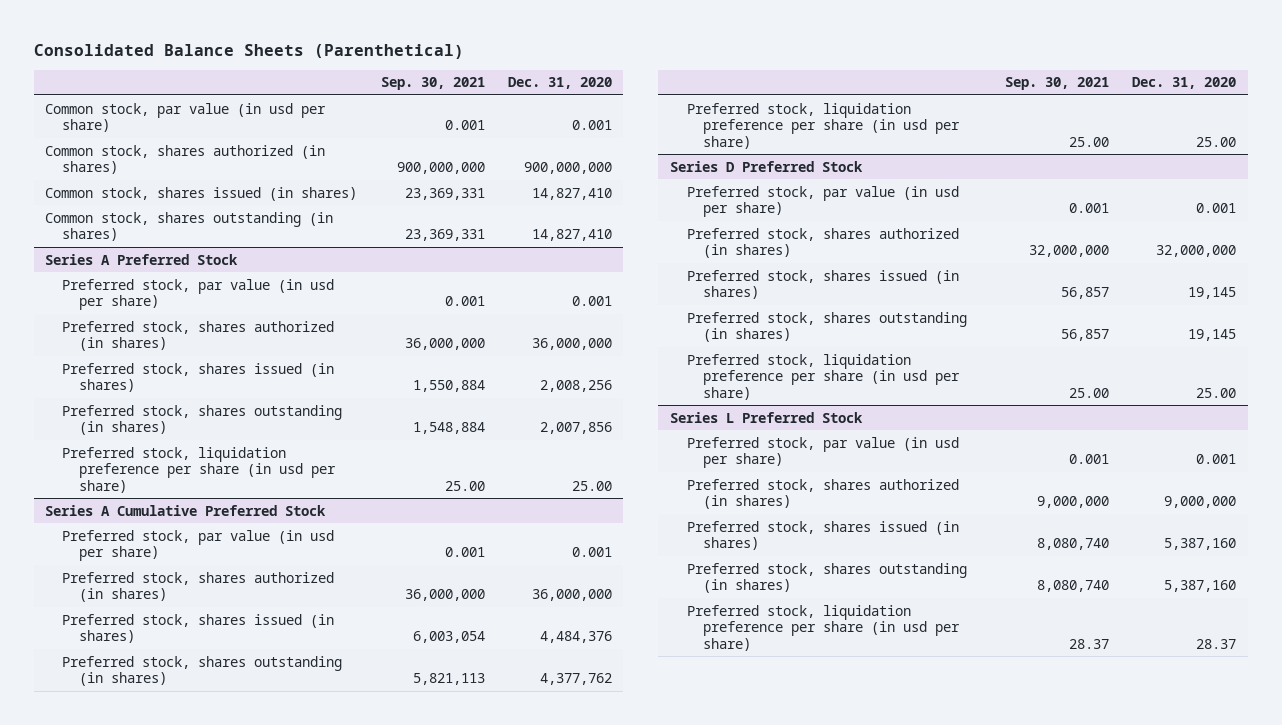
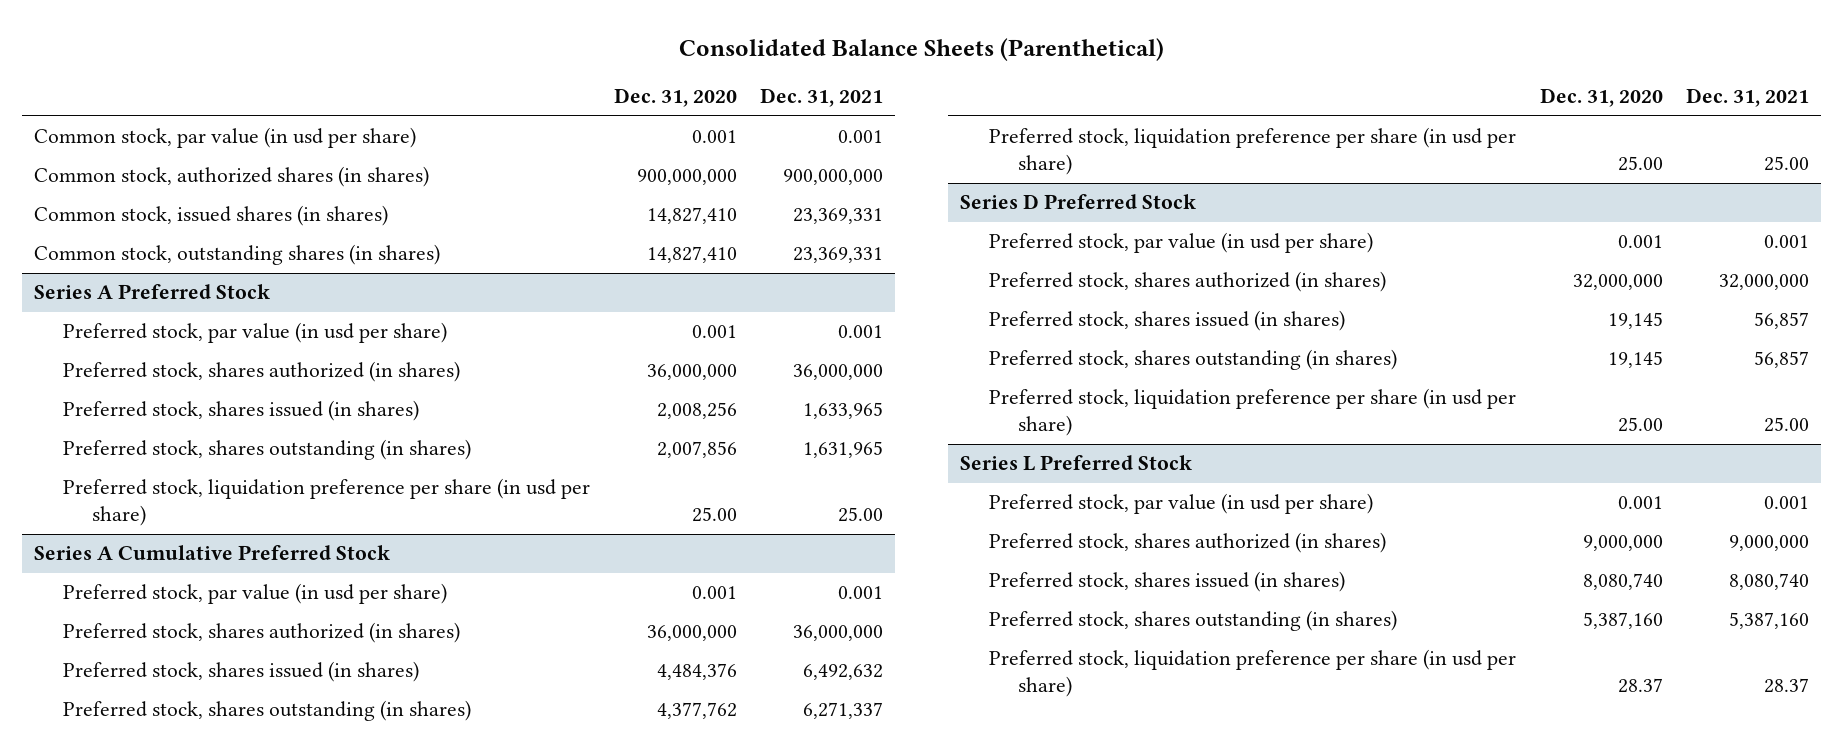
[380,77,485,91] Sep. 30, 2021 -> none
none -> [760,88,884,108] Dec. 31, 2021
[45,144,326,175] Common stock, shares authorized (in shares) -> [34,166,430,188] Common stock, authorized shares (in shares)
[45,186,358,201] Common stock, shares issued (in shares) -> [34,205,389,227] Common stock, issued shares (in shares)
[45,211,334,242] Common stock, shares outstanding (in shares) -> [34,244,441,266] Common stock, outstanding shares (in shares)
[1164,538,1237,551] 5,387,160 -> [1582,573,1663,591] 8,080,740

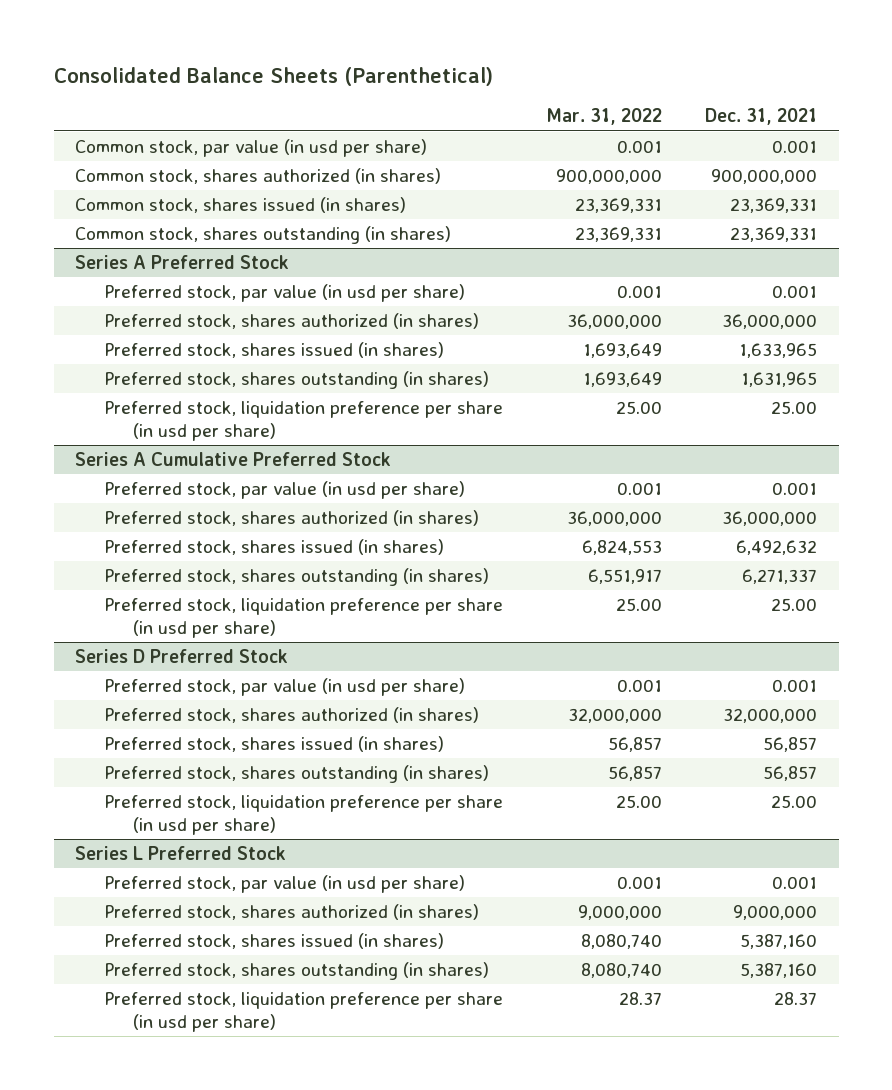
[613,88,737,108] Dec. 31, 2020 -> none
none -> [546,108,663,126] Mar. 31, 2022
[34,166,430,188] Common stock, authorized shares (in shares) -> [75,167,442,184] Common stock, shares authorized (in shares)
[34,205,389,227] Common stock, issued shares (in shares) -> [75,196,407,213] Common stock, shares issued (in shares)
[34,244,441,266] Common stock, outstanding shares (in shares) -> [75,225,452,244] Common stock, shares outstanding (in shares)
[1729,573,1810,591] 8,080,740 -> [740,933,818,949] 5,387,160

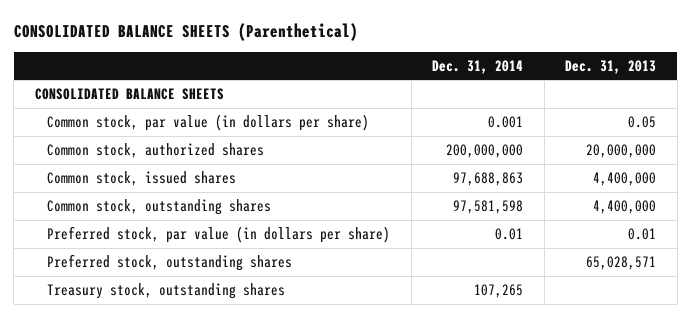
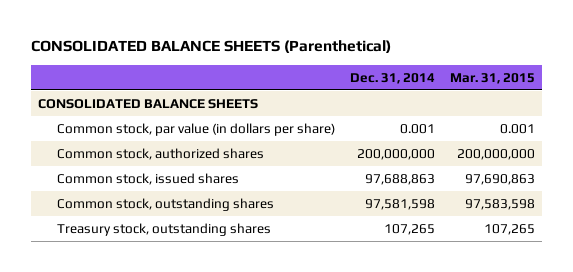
[565,59,657,74] Dec. 31, 2013 -> none
none -> [449,72,535,84] Mar. 31, 2015
[46,225,390,243] Preferred stock, par value (in dollars per share) -> none
[46,253,292,271] Preferred stock, outstanding shares -> none

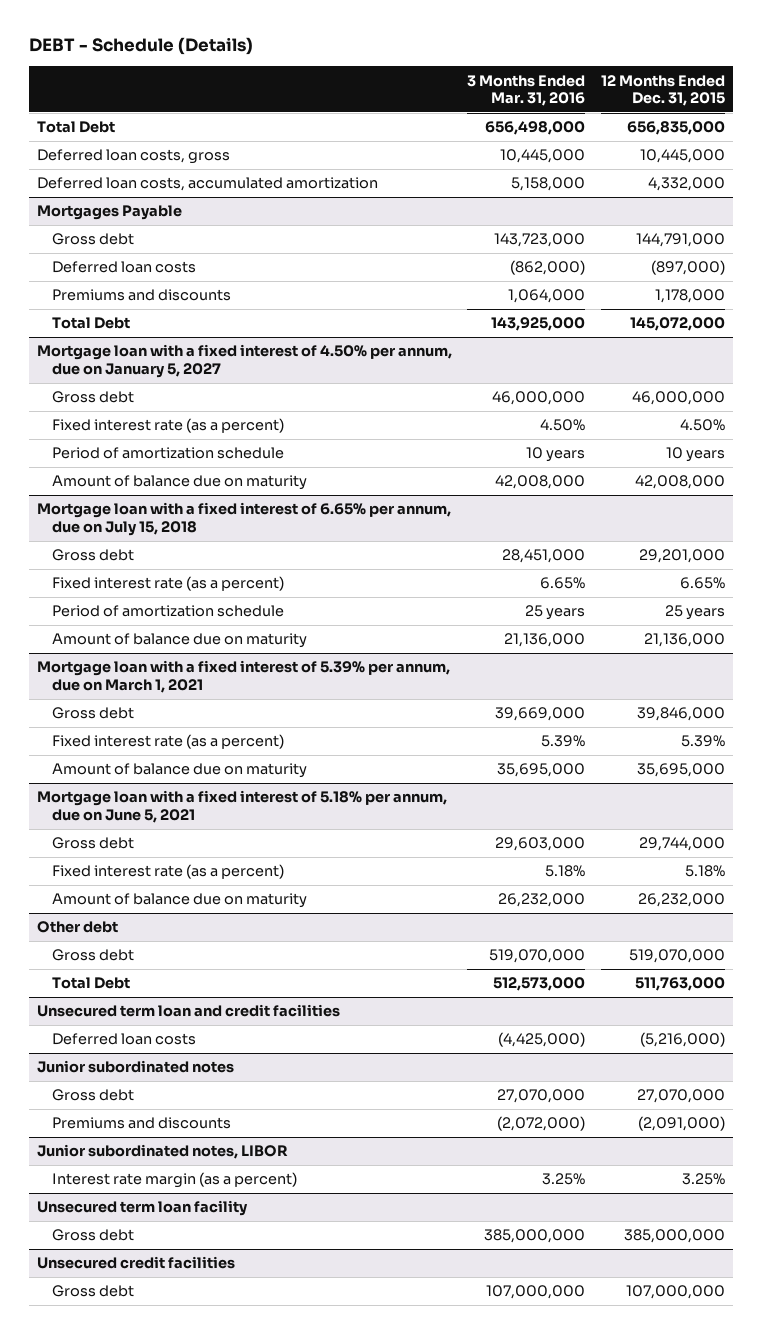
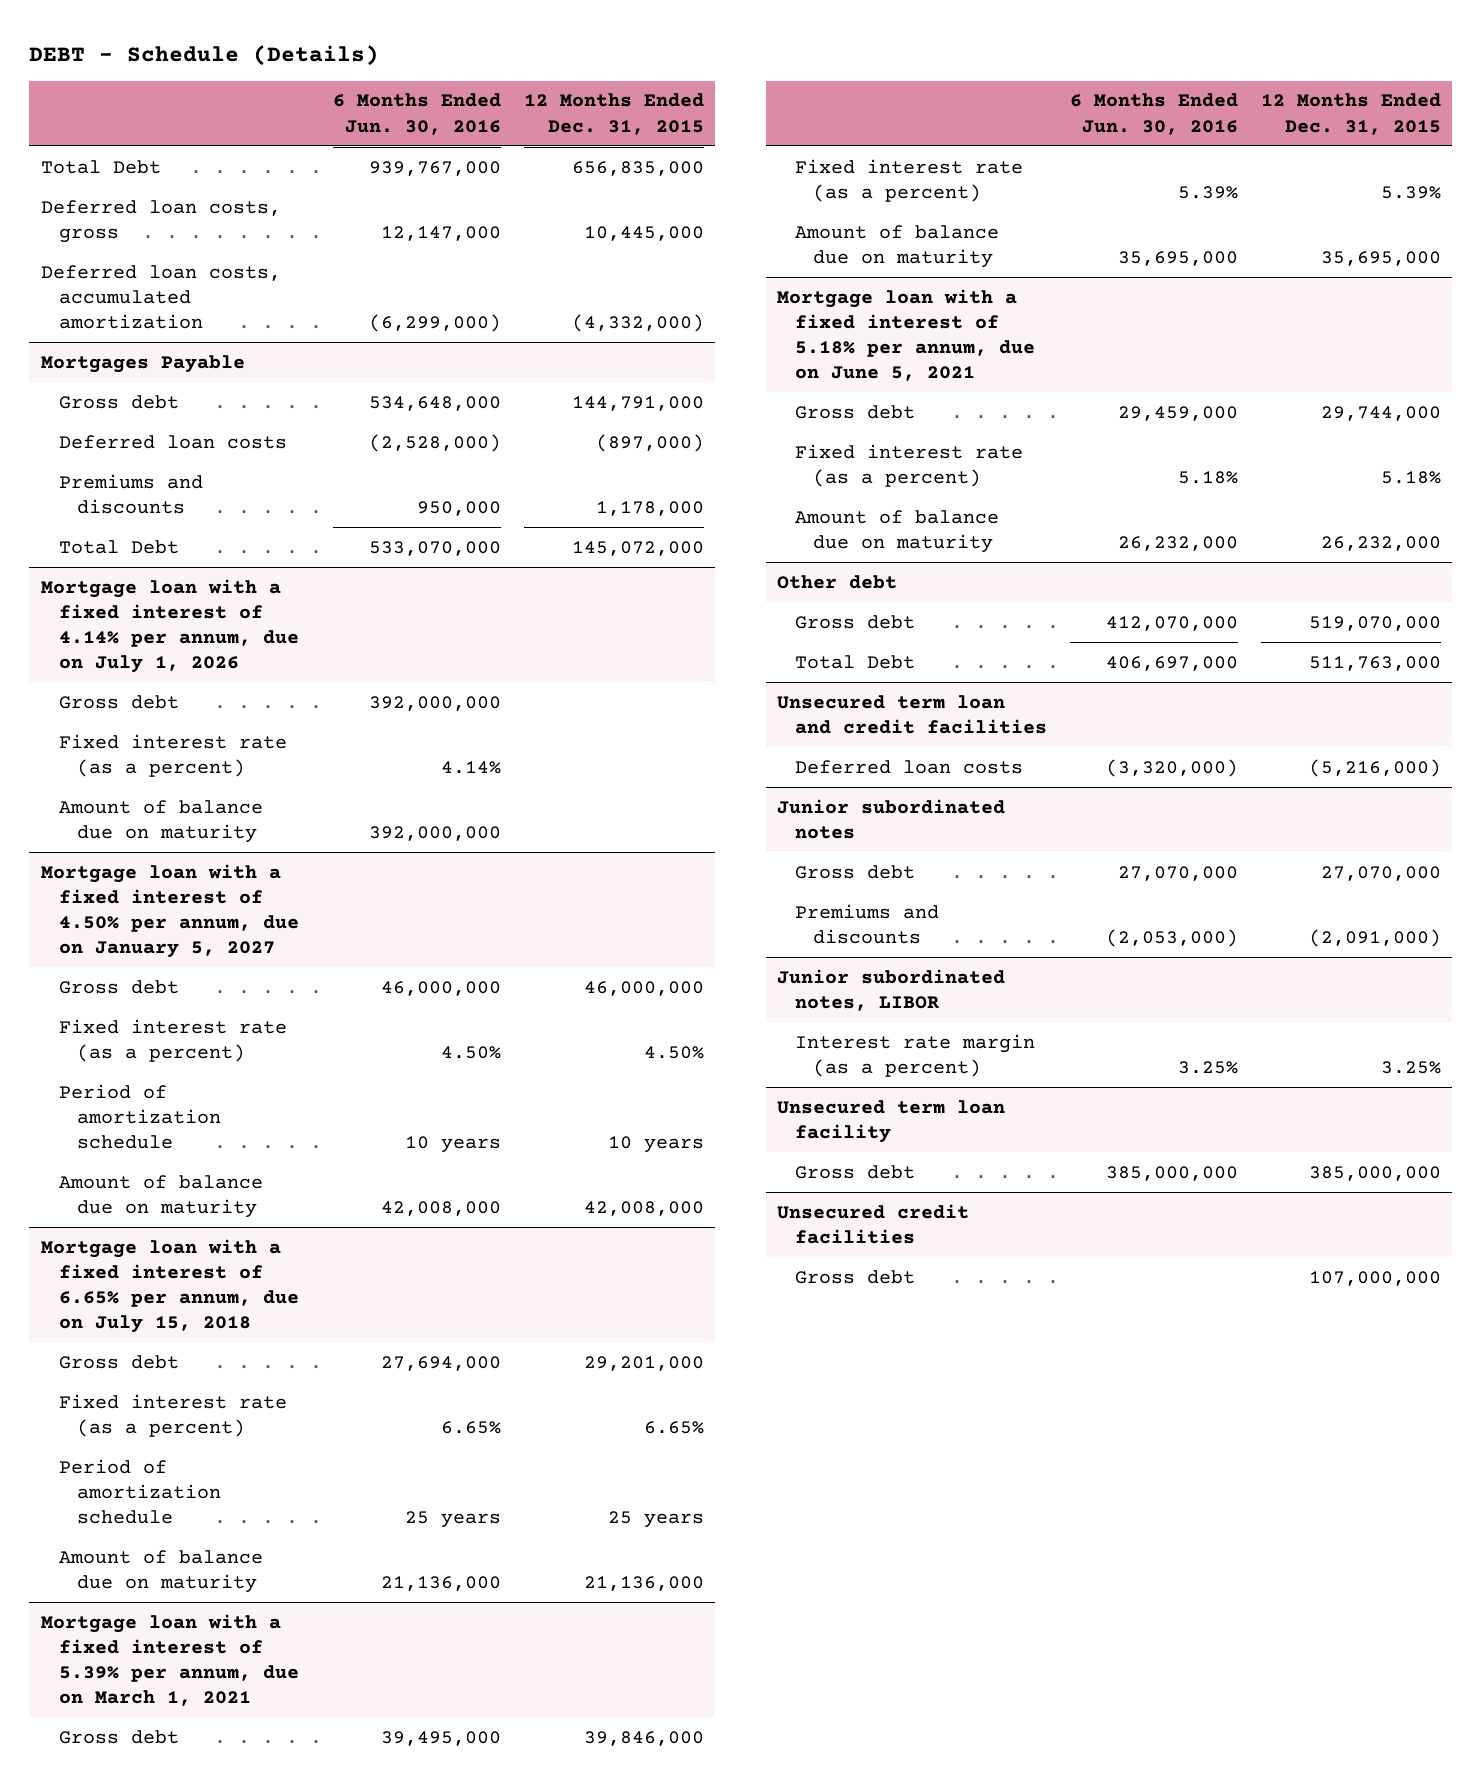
[467,74,586,107] 3 Months Ended Mar. 31, 2016 -> none
none -> [333,93,502,135] 6 Months Ended Jun. 30, 2016
[647,177,725,192] 4,332,000 -> [572,314,705,333] (4,332,000)
none -> [40,578,299,674] Mortgage loan with a fixed interest of 4.14% per annum, due on July 1, 2026
none -> [58,694,179,709] Gross debt
none -> [58,733,287,777] Fixed interest rate (as a percent)
none -> [58,799,263,843] Amount of balance due on maturity

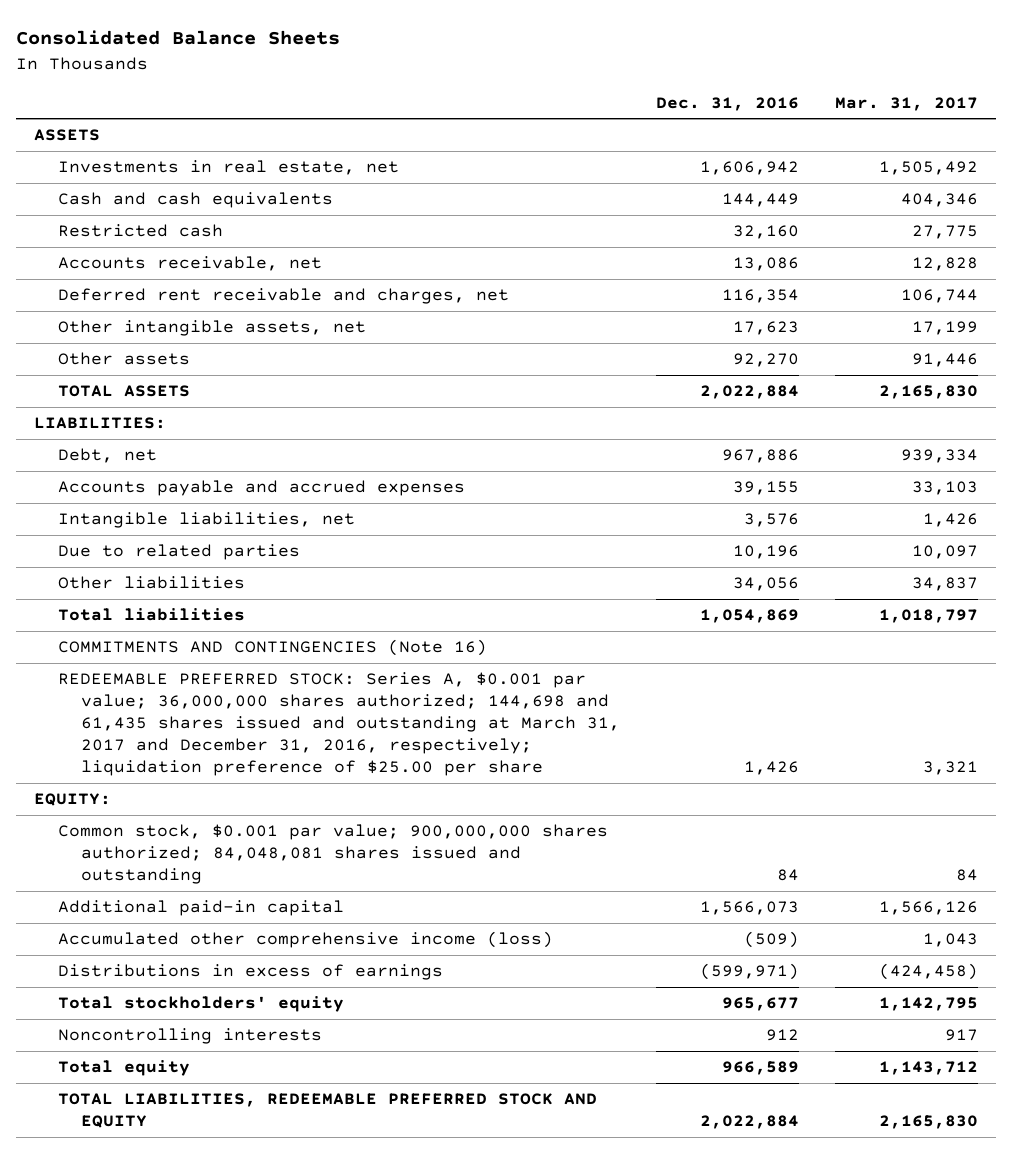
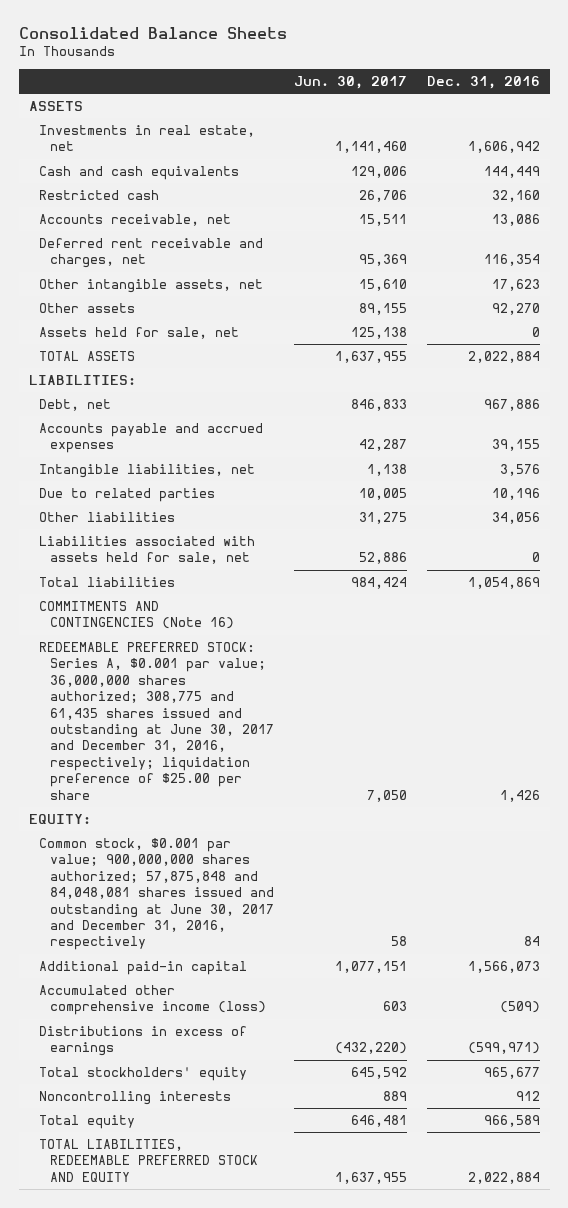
[834,96,978,111] Mar. 31, 2017 -> none
none -> [293,76,407,90] Jun. 30, 2017
none -> [39,326,240,339] Assets held for sale, net
none -> [39,535,256,565] Liabilities associated with assets held for sale, net
[57,672,620,777] REDEEMABLE PREFERRED STOCK: Series A, $0.001 par value; 36,000,000 shares authorized; 144,698 and 61,435 shares issued and outstanding at March 31, 2017 and December 31, 2016, respectively; liquidation preference of $25.00 per share -> [39,641,275,800] REDEEMABLE PREFERRED STOCK: Series A, $0.001 par value; 36,000,000 shares authorized; 308,775 and 61,435 shares issued and outstanding at June 30, 2017 and December 31, 2016, respectively; liquidation preference of $25.00 per share
[57,824,608,885] Common stock, $0.001 par value; 900,000,000 shares authorized; 84,048,081 shares issued and outstanding -> [39,837,275,951] Common stock, $0.001 par value; 900,000,000 shares authorized; 57,875,848 and 84,048,081 shares issued and outstanding at June 30, 2017 and December 31, 2016, respectively

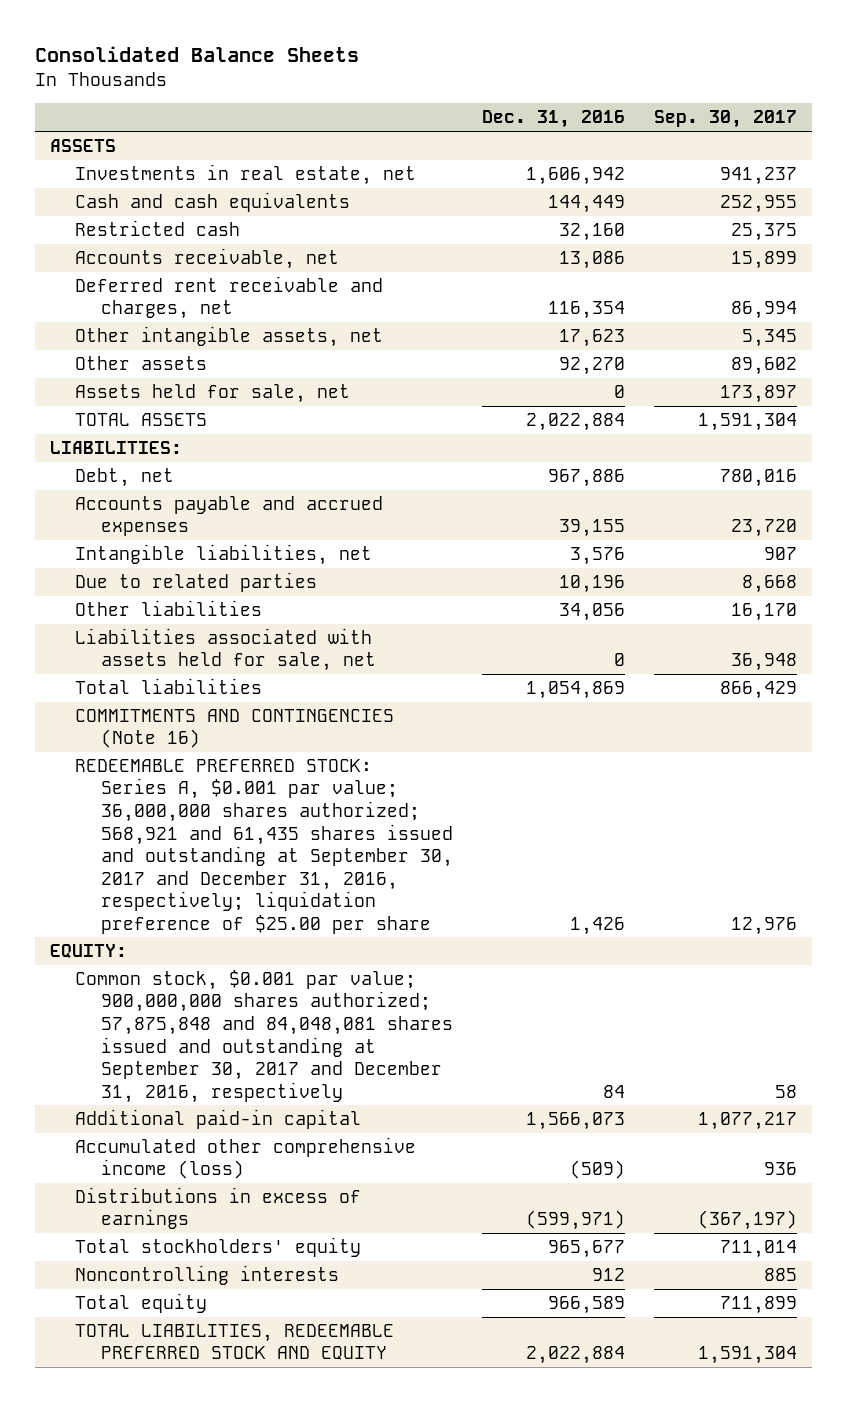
[293,76,407,90] Jun. 30, 2017 -> none
none -> [654,110,798,129] Sep. 30, 2017
[39,641,275,800] REDEEMABLE PREFERRED STOCK: Series A, $0.001 par value; 36,000,000 shares authorized; 308,775 and 61,435 shares issued and outstanding at June 30, 2017 and December 31, 2016, respectively; liquidation preference of $25.00 per share -> [75,758,453,934] REDEEMABLE PREFERRED STOCK: Series A, $0.001 par value; 36,000,000 shares authorized; 568,921 and 61,435 shares issued and outstanding at September 30, 2017 and December 31, 2016, respectively; liquidation preference of $25.00 per share
[39,837,275,951] Common stock, $0.001 par value; 900,000,000 shares authorized; 57,875,848 and 84,048,081 shares issued and outstanding at June 30, 2017 and December 31, 2016, respectively -> [75,969,453,1103] Common stock, $0.001 par value; 900,000,000 shares authorized; 57,875,848 and 84,048,081 shares issued and outstanding at September 30, 2017 and December 31, 2016, respectively

